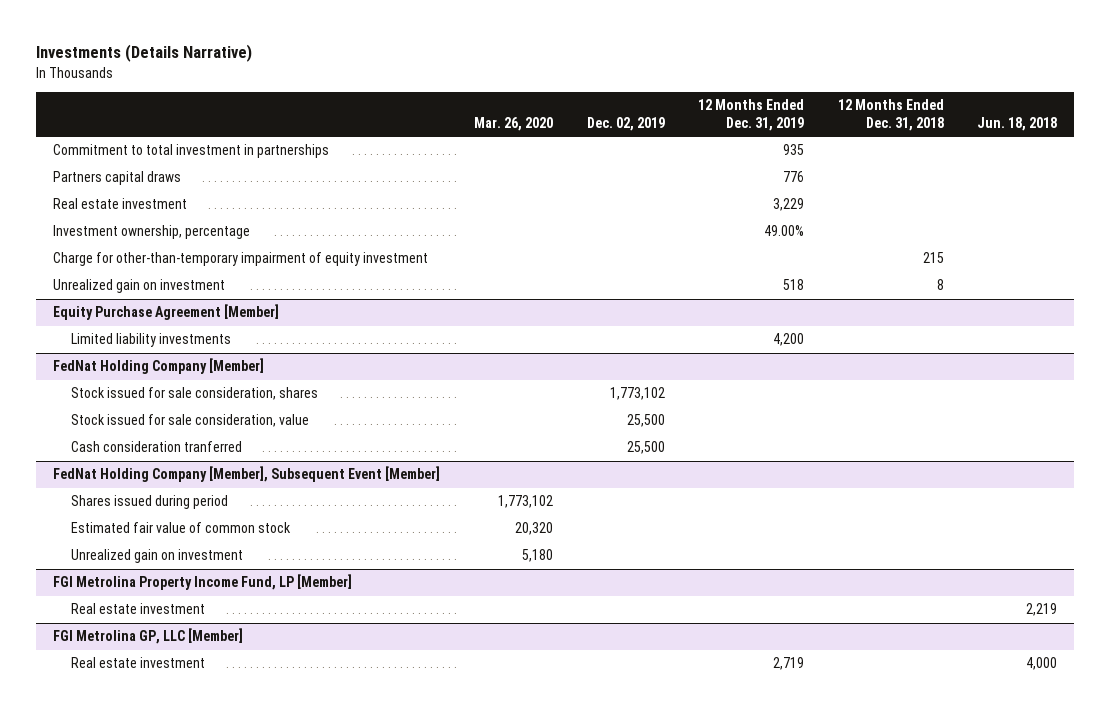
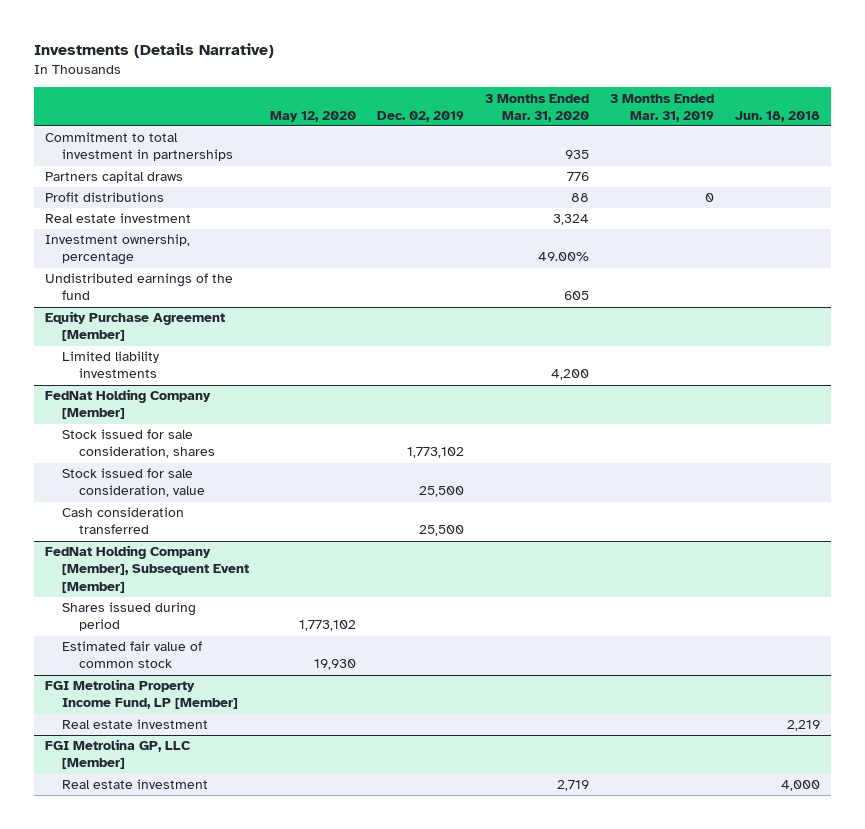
[473,116,553,131] Mar. 26, 2020 -> none
[698,99,805,131] 12 Months Ended Dec. 31, 2019 -> none
[837,99,944,131] 12 Months Ended Dec. 31, 2018 -> none
none -> [269,110,356,122] May 12, 2020
none -> [484,93,589,122] 3 Months Ended Mar. 31, 2020
none -> [609,93,714,122] 3 Months Ended Mar. 31, 2019
none -> [44,192,164,203] Profit distributions
[53,252,429,267] Charge for other-than-temporary impairment of equity investment -> none
[53,279,226,294] Unrealized gain on investment -> none
none -> [44,273,233,301] Undistributed earnings of the fund
[70,441,242,453] Cash consideration tranferred -> [61,507,184,535] Cash consideration transferred
[70,549,243,564] Unrealized gain on investment -> none

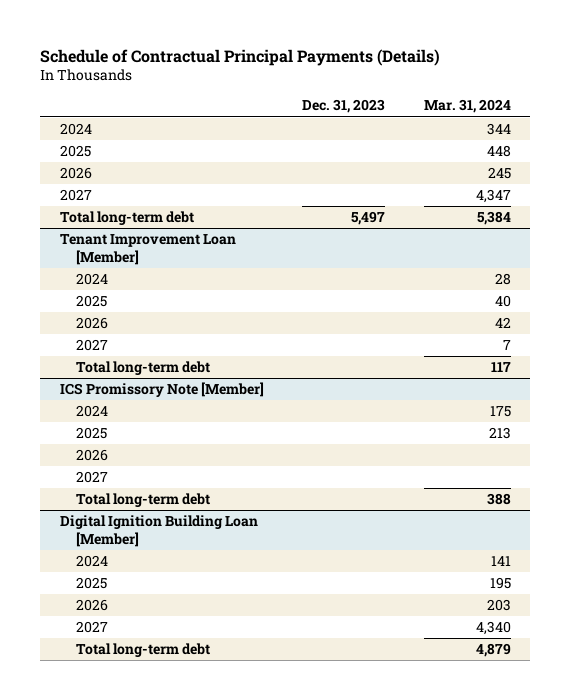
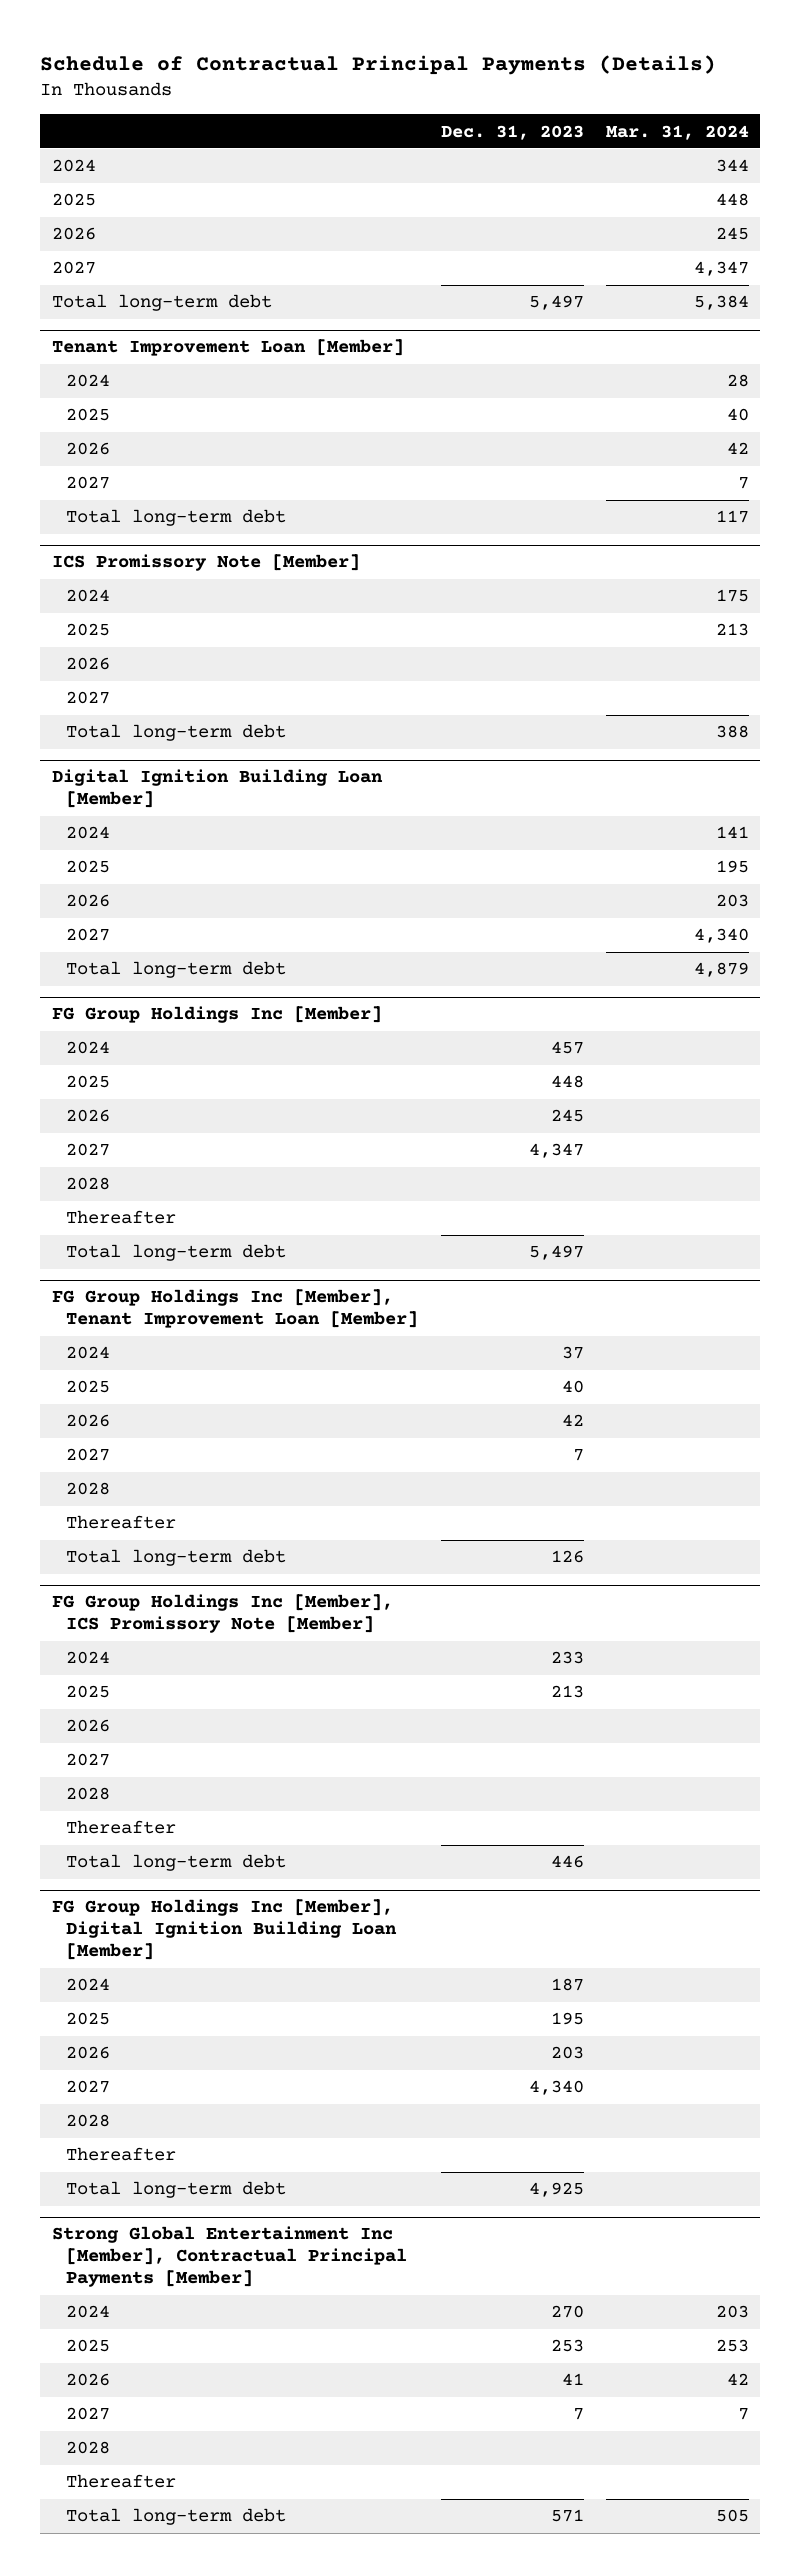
none -> [51,1006,382,1024] FG Group Holdings Inc [Member]
none -> [66,1041,111,1055] 2024
none -> [66,1075,111,1089] 2025
none -> [66,1109,111,1123] 2026
none -> [66,1143,111,1157] 2027
none -> [66,1177,111,1191] 2028
none -> [66,1210,177,1225] Thereafter
none -> [66,1244,287,1262] Total long-term debt
none -> [51,1289,419,1329] FG Group Holdings Inc [Member], Tenant Improvement Loan [Member]
none -> [66,1346,111,1360] 2024
none -> [66,1380,111,1394] 2025
none -> [66,1414,111,1428] 2026
none -> [66,1448,111,1462] 2027
none -> [66,1482,111,1496] 2028
none -> [66,1515,177,1530] Thereafter
none -> [66,1549,287,1567] Total long-term debt
none -> [51,1594,393,1634] FG Group Holdings Inc [Member], ICS Promissory Note [Member]
none -> [66,1651,111,1665] 2024
none -> [66,1685,111,1699] 2025
none -> [66,1719,111,1733] 2026
none -> [66,1753,111,1767] 2027
none -> [66,1787,111,1801] 2028
none -> [66,1820,177,1835] Thereafter
none -> [66,1854,287,1872] Total long-term debt
none -> [51,1899,398,1961] FG Group Holdings Inc [Member], Digital Ignition Building Loan [Member]
none -> [66,1978,111,1992] 2024
none -> [66,2012,111,2026] 2025
none -> [66,2046,111,2060] 2026
none -> [66,2080,111,2094] 2027
none -> [66,2114,111,2128] 2028
none -> [66,2147,177,2162] Thereafter
none -> [66,2181,287,2199] Total long-term debt
none -> [51,2226,408,2288] Strong Global Entertainment Inc [Member], Contractual Principal Payments [Member]
none -> [66,2305,111,2319] 2024
none -> [66,2339,111,2353] 2025
none -> [66,2373,111,2387] 2026
none -> [66,2407,111,2421] 2027
none -> [66,2441,111,2455] 2028
none -> [66,2474,177,2489] Thereafter
none -> [66,2508,287,2526] Total long-term debt

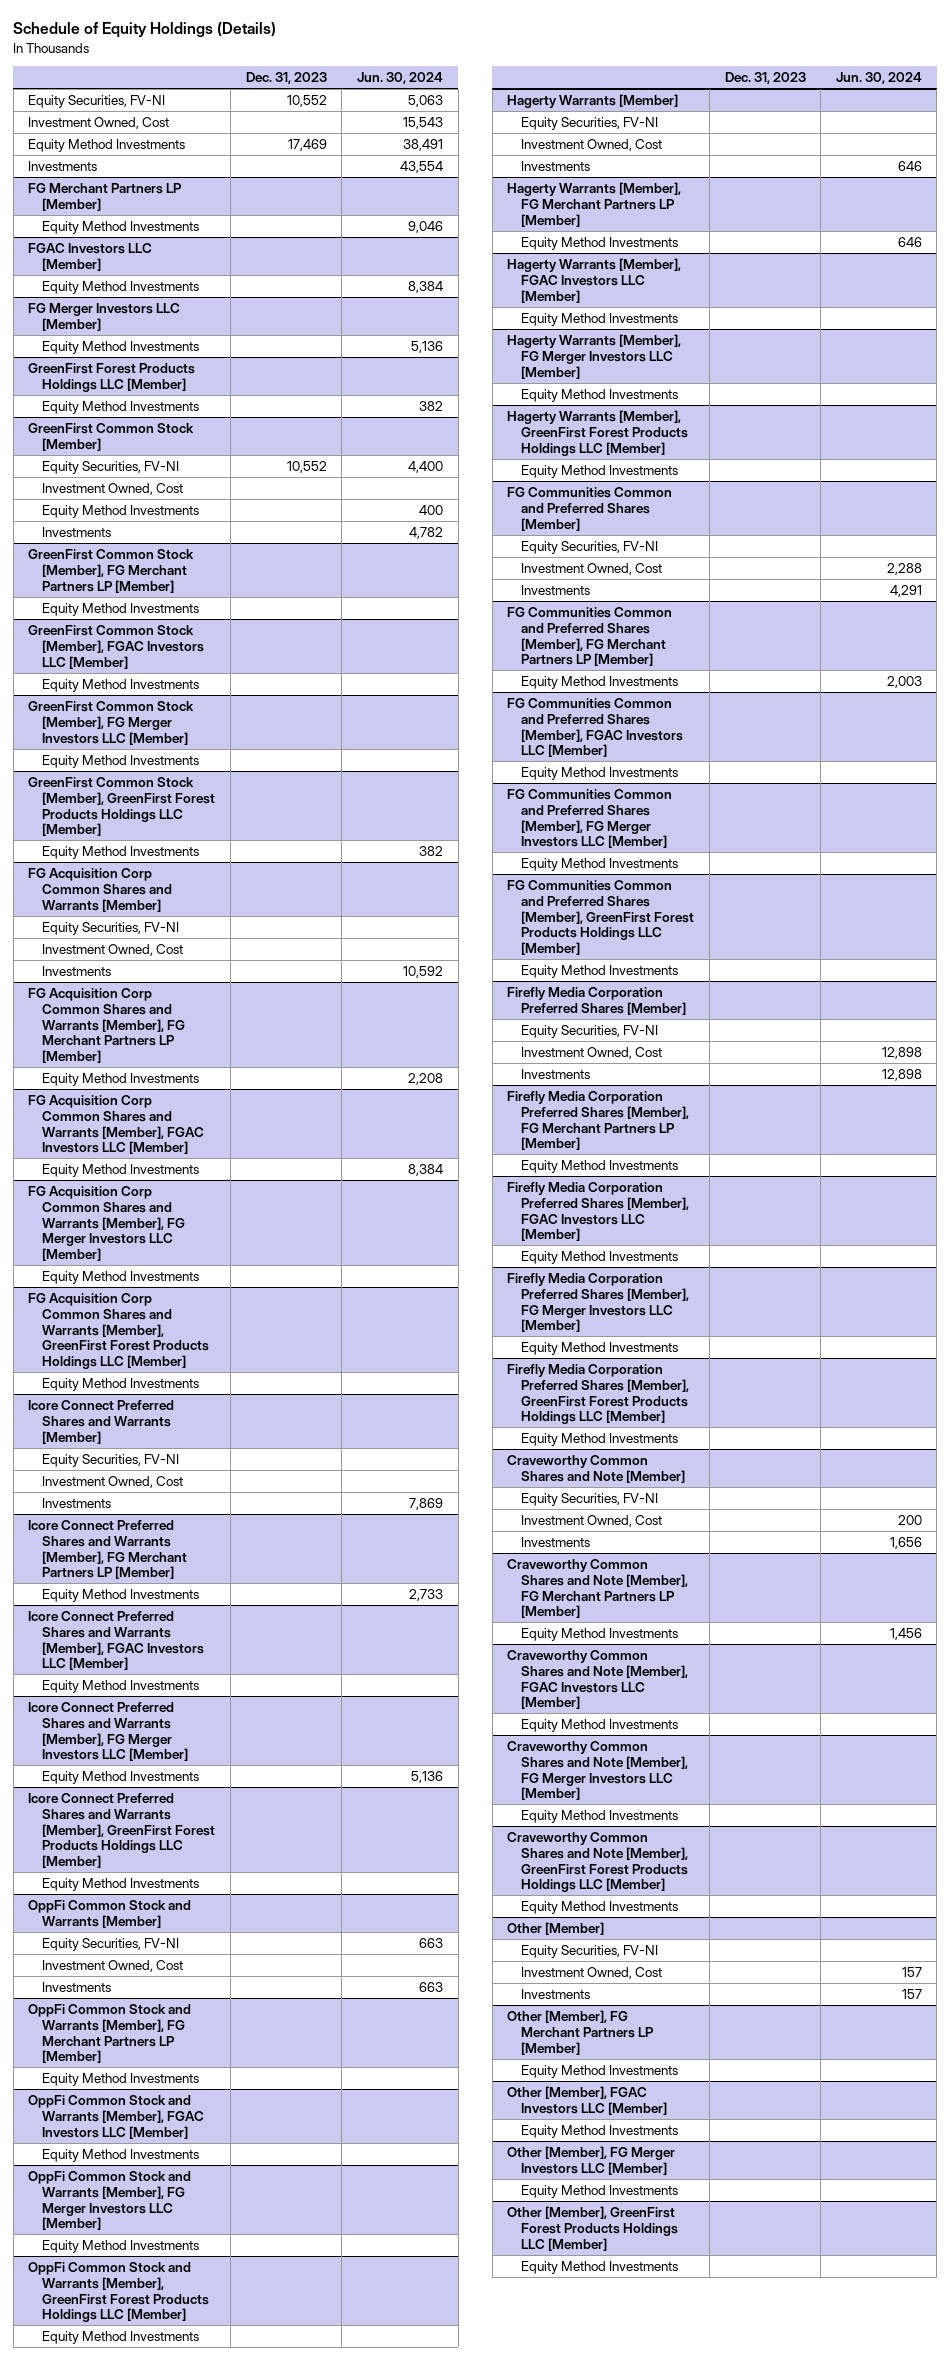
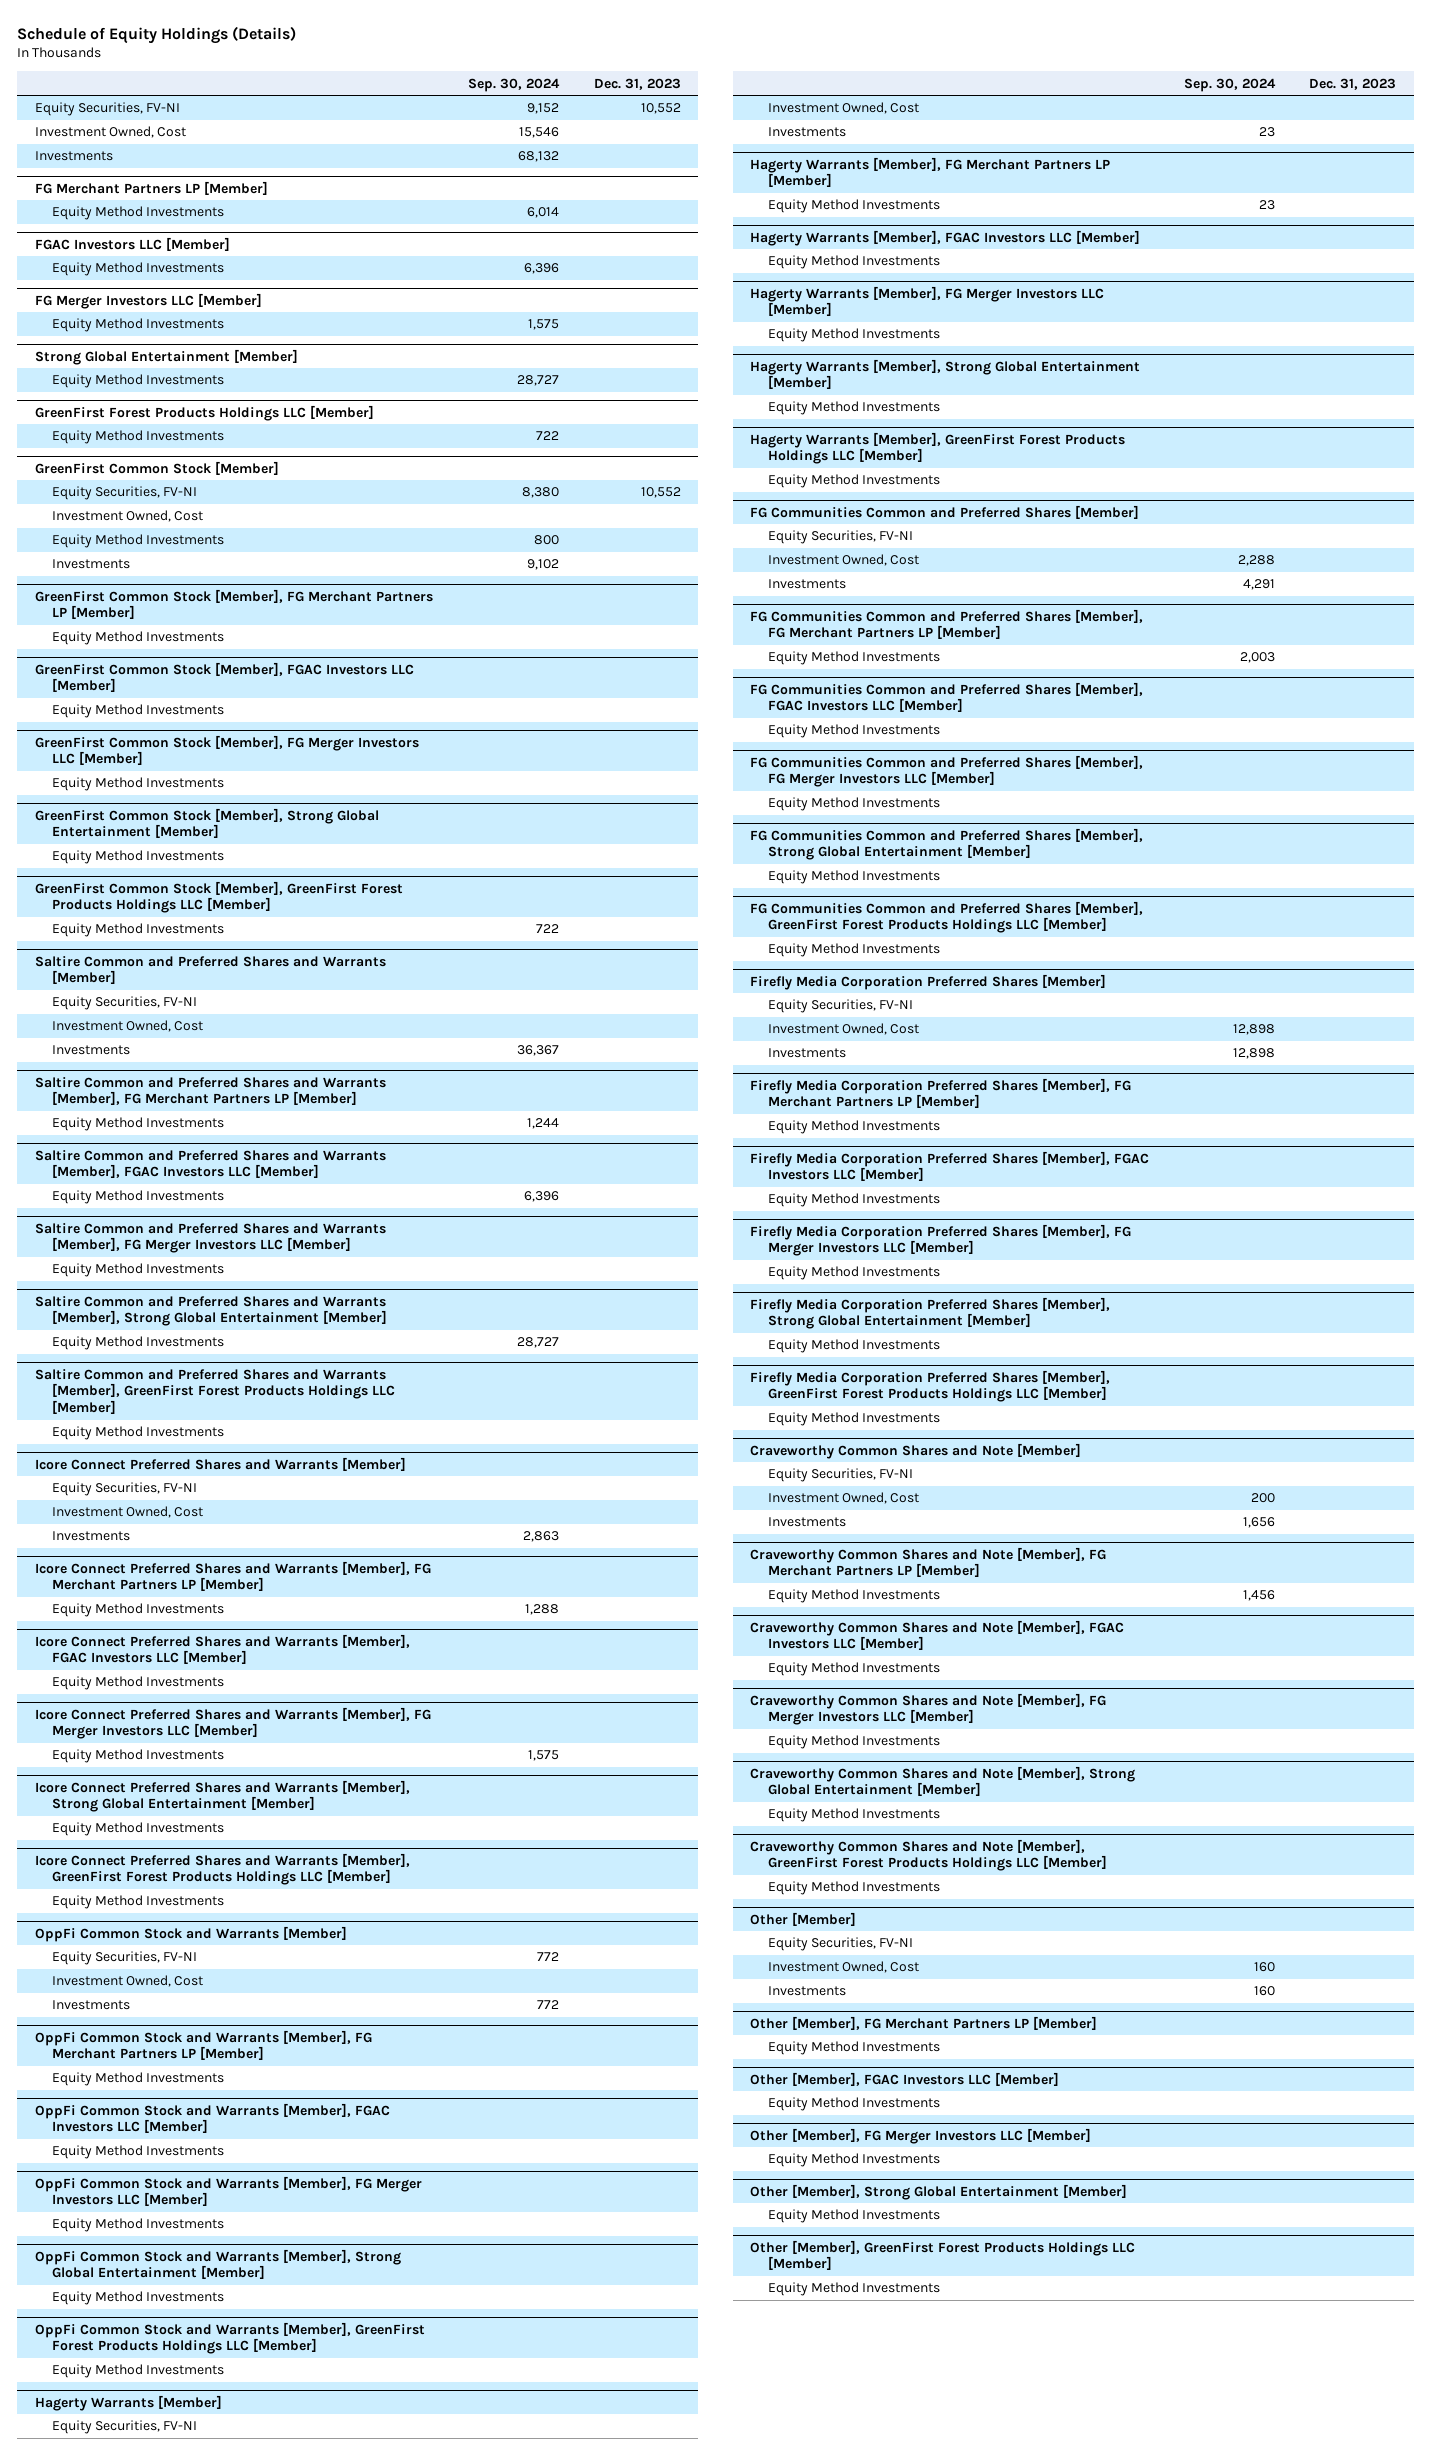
[356,72,443,85] Jun. 30, 2024 -> none
none -> [468,77,561,92] Sep. 30, 2024
[28,138,186,152] Equity Method Investments -> none
none -> [34,348,298,365] Strong Global Entertainment [Member]
none -> [52,374,225,389] Equity Method Investments
none -> [34,807,379,839] GreenFirst Common Stock [Member], Strong Global Entertainment [Member]
none -> [52,850,225,865] Equity Method Investments
[28,867,173,912] FG Acquisition Corp Common Shares and Warrants [Member] -> none
[42,921,180,935] Equity Securities, FV-NI -> none
[42,943,184,956] Investment Owned, Cost -> none
[42,965,112,976] Investments -> none
none -> [34,955,386,985] Saltire Common and Preferred Shares and Warrants [Member]
none -> [52,996,198,1011] Equity Securities, FV-NI
none -> [52,1020,204,1033] Investment Owned, Cost
none -> [52,1045,131,1056] Investments
[28,987,186,1064] FG Acquisition Corp Common Shares and Warrants [Member], FG Merchant Partners LP [Member] -> [34,1076,386,1106] Saltire Common and Preferred Shares and Warrants [Member], FG Merchant Partners LP [Member]
[28,1094,205,1155] FG Acquisition Corp Common Shares and Warrants [Member], FGAC Investors LLC [Member] -> [34,1149,386,1179] Saltire Common and Preferred Shares and Warrants [Member], FGAC Investors LLC [Member]
[28,1185,186,1262] FG Acquisition Corp Common Shares and Warrants [Member], FG Merger Investors LLC [Member] -> [34,1222,386,1254] Saltire Common and Preferred Shares and Warrants [Member], FG Merger Investors LLC [Member]
none -> [34,1295,388,1327] Saltire Common and Preferred Shares and Warrants [Member], Strong Global Entertainment [Member]
none -> [52,1336,225,1351] Equity Method Investments
[28,1292,210,1370] FG Acquisition Corp Common Shares and Warrants [Member], GreenFirst Forest Products Holdings LLC [Member] -> [34,1368,396,1415] Saltire Common and Preferred Shares and Warrants [Member], GreenFirst Forest Products Holdings LLC [Member]
none -> [34,1779,410,1813] Icore Connect Preferred Shares and Warrants [Member], Strong Global Entertainment [Member]
none -> [52,1822,225,1837] Equity Method Investments
none -> [34,2248,401,2280] OppFi Common Stock and Warrants [Member], Strong Global Entertainment [Member]
none -> [52,2291,225,2306] Equity Method Investments
none -> [750,358,1141,390] Hagerty Warrants [Member], Strong Global Entertainment [Member]
none -> [767,401,940,416] Equity Method Investments
none -> [750,827,1144,861] FG Communities Common and Preferred Shares [Member], Strong Global Entertainment [Member]
none -> [767,870,940,885] Equity Method Investments
none -> [750,1296,1111,1330] Firefly Media Corporation Preferred Shares [Member], Strong Global Entertainment [Member]
none -> [767,1339,940,1354] Equity Method Investments
none -> [750,1765,1136,1797] Craveworthy Common Shares and Note [Member], Strong Global Entertainment [Member]
none -> [767,1808,940,1823] Equity Method Investments
none -> [750,2183,1128,2200] Other [Member], Strong Global Entertainment [Member]
none -> [767,2209,940,2224] Equity Method Investments

